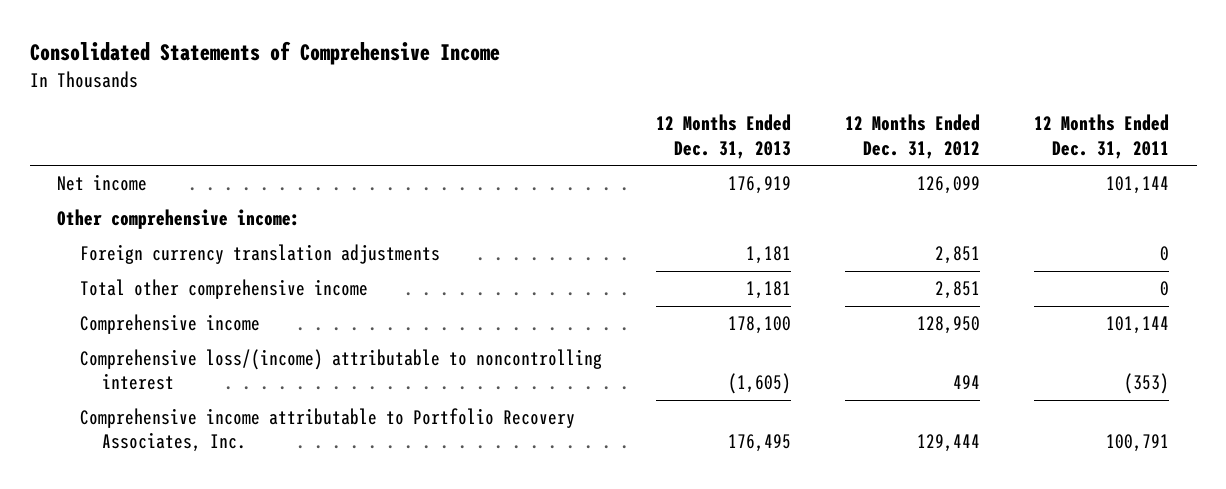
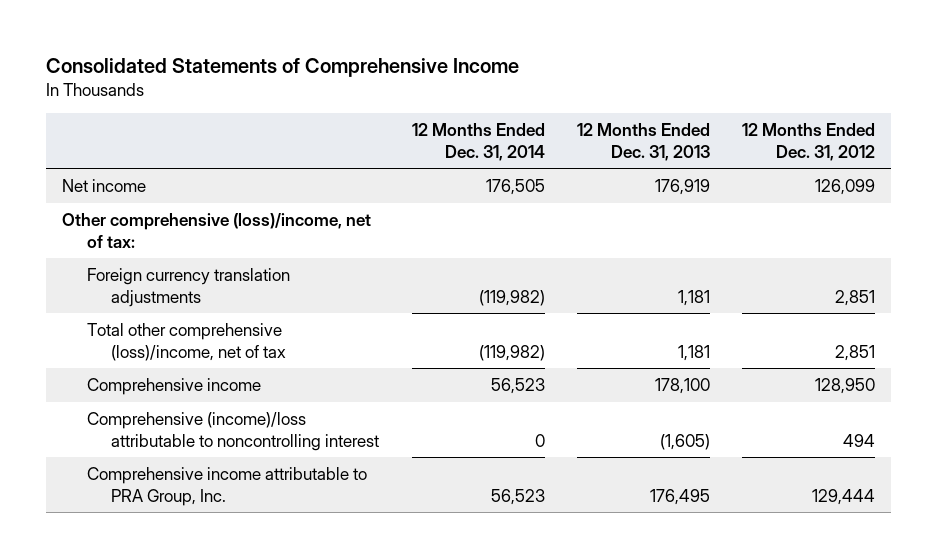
[1034,114,1170,159] 12 Months Ended Dec. 31, 2011 -> none
none -> [411,123,545,161] 12 Months Ended Dec. 31, 2014
[56,209,300,230] Other comprehensive income: -> [61,213,371,248] Other comprehensive (loss)/income, net of tax:
[79,279,368,300] Total other comprehensive income -> [86,323,287,361] Total other comprehensive (loss)/income, net of tax
[79,349,602,391] Comprehensive loss/(income) attributable to noncontrolling interest -> [86,412,380,451] Comprehensive (income)/loss attributable to noncontrolling interest
[79,408,575,453] Comprehensive income attributable to Portfolio Recovery Associates, Inc. -> [86,467,367,506] Comprehensive income attributable to PRA Group, Inc.

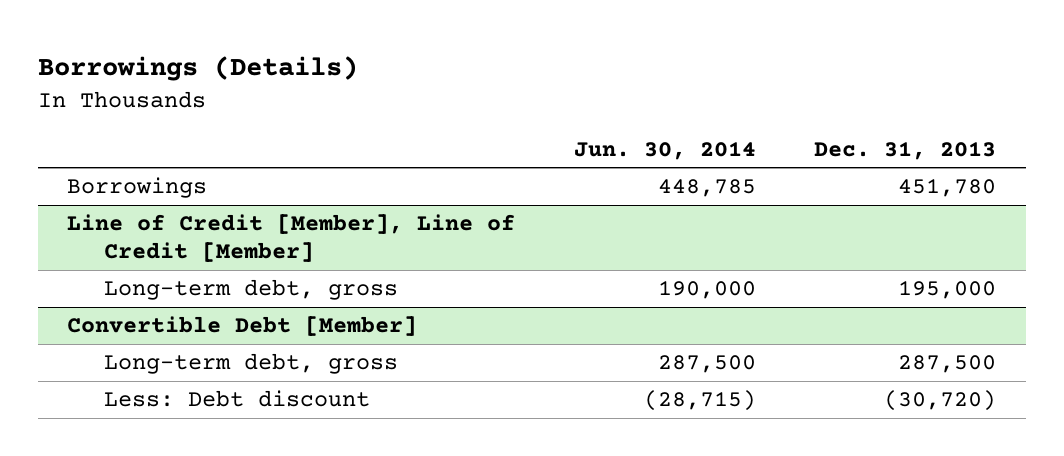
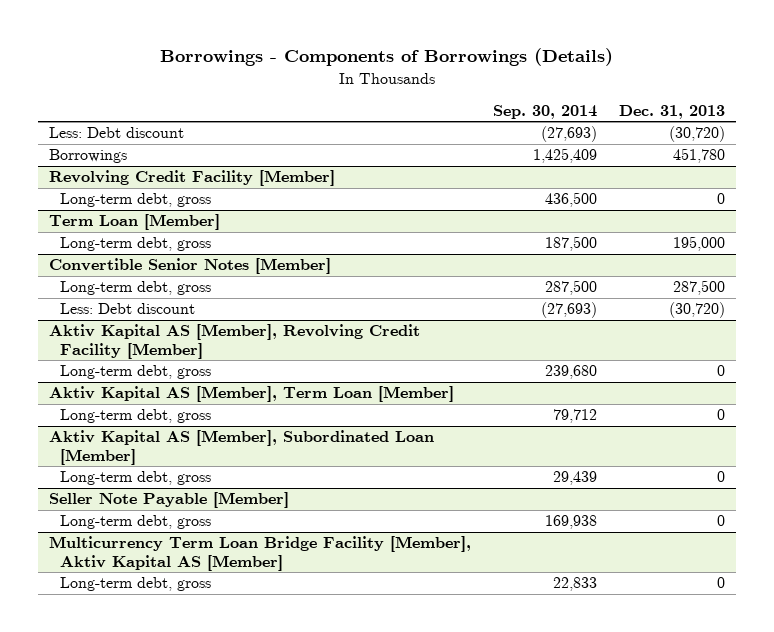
[37,55,358,81] Borrowings (Details) -> [160,48,614,67] Borrowings - Components of Borrowings (Details)
[573,140,756,160] Jun. 30, 2014 -> none
none -> [493,104,598,119] Sep. 30, 2014
none -> [49,127,185,139] Less: Debt discount
[67,214,516,263] Line of Credit [Member], Line of Credit [Member] -> none
none -> [49,170,336,187] Revolving Credit Facility [Member]
none -> [60,193,212,208] Long-term debt, gross
none -> [49,214,221,231] Term Loan [Member]
[67,316,418,337] Convertible Debt [Member] -> none
none -> [49,258,332,275] Convertible Senior Notes [Member]
none -> [49,324,421,359] Aktiv Kapital AS [Member], Revolving Credit Facility [Member]
none -> [60,365,212,380] Long-term debt, gross
none -> [49,386,455,403] Aktiv Kapital AS [Member], Term Loan [Member]
none -> [60,409,212,424] Long-term debt, gross
none -> [49,430,435,465] Aktiv Kapital AS [Member], Subordinated Loan [Member]
none -> [60,471,212,486] Long-term debt, gross
none -> [49,492,290,509] Seller Note Payable [Member]
none -> [60,515,212,530] Long-term debt, gross
none -> [49,536,472,571] Multicurrency Term Loan Bridge Facility [Member], Aktiv Kapital AS [Member]
none -> [60,577,212,592] Long-term debt, gross

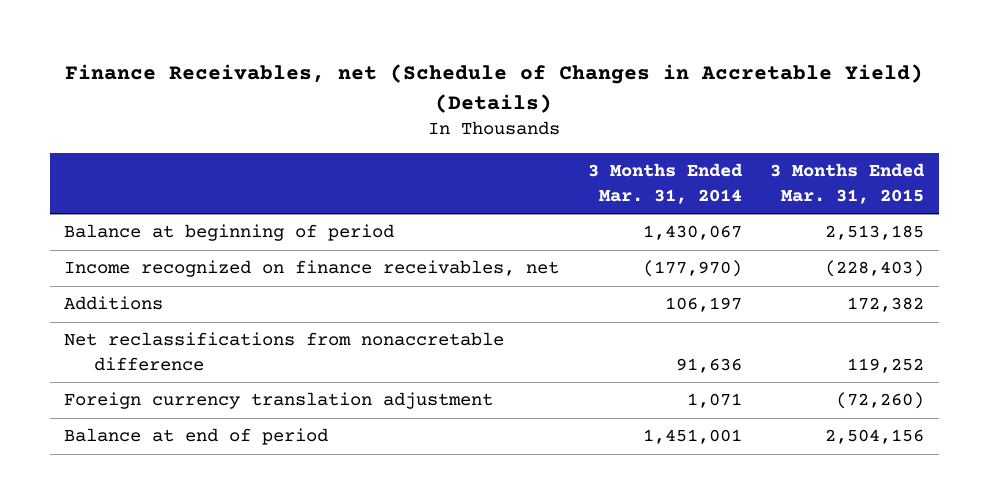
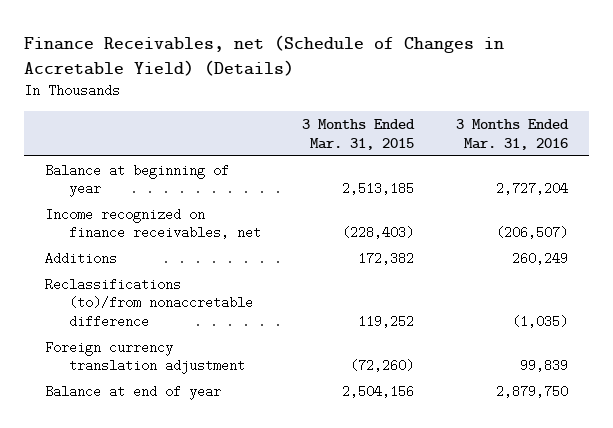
[587,163,743,204] 3 Months Ended Mar. 31, 2014 -> none
none -> [456,119,570,150] 3 Months Ended Mar. 31, 2016
[64,224,395,242] Balance at beginning of period -> [45,163,230,198] Balance at beginning of year
[64,332,505,371] Net reclassifications from nonaccretable difference -> [45,277,253,328] Reclassifications (to)/from nonaccretable difference
[64,428,329,446] Balance at end of period -> [45,384,222,400] Balance at end of year

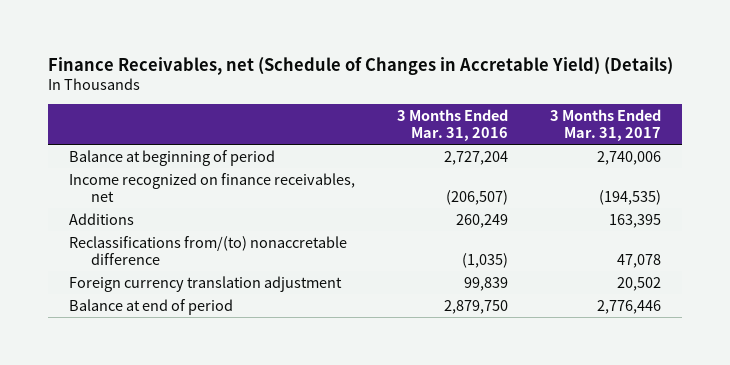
[302,119,416,150] 3 Months Ended Mar. 31, 2015 -> none
none -> [549,109,661,141] 3 Months Ended Mar. 31, 2017
[45,163,230,198] Balance at beginning of year -> [69,149,276,166] Balance at beginning of period
[45,277,253,328] Reclassifications (to)/from nonaccretable difference -> [69,235,348,265] Reclassifications from/(to) nonaccretable difference
[45,384,222,400] Balance at end of year -> [69,298,234,315] Balance at end of period

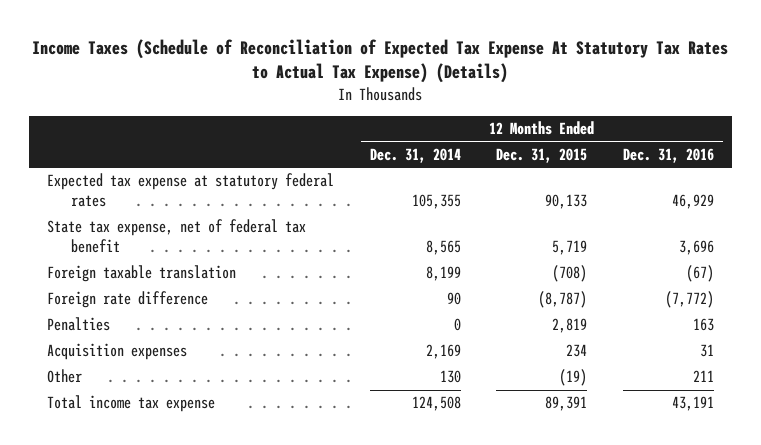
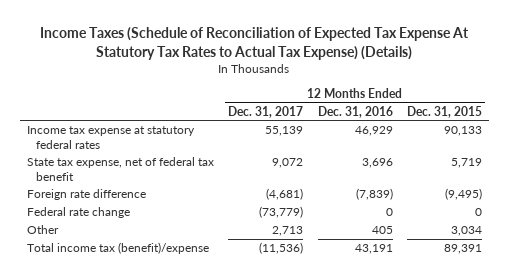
[369,147,461,163] Dec. 31, 2014 -> none
none -> [228,105,304,118] Dec. 31, 2017
[47,173,335,208] Expected tax expense at statutory federal rates -> [27,126,196,149] Income tax expense at statutory federal rates
[47,265,237,283] Foreign taxable translation -> none
[47,317,111,332] Penalties -> none
[47,343,188,361] Acquisition expenses -> none
[538,291,588,309] (8,787) -> [444,188,482,201] (9,495)
[664,291,714,309] (7,772) -> [355,188,393,201] (7,839)
none -> [27,207,131,219] Federal rate change
[559,369,588,387] (19) -> [450,226,482,237] 3,034
[692,370,714,383] 211 -> [371,226,393,235] 405
[47,395,216,413] Total income tax expense -> [27,242,210,255] Total income tax (benefit)/expense

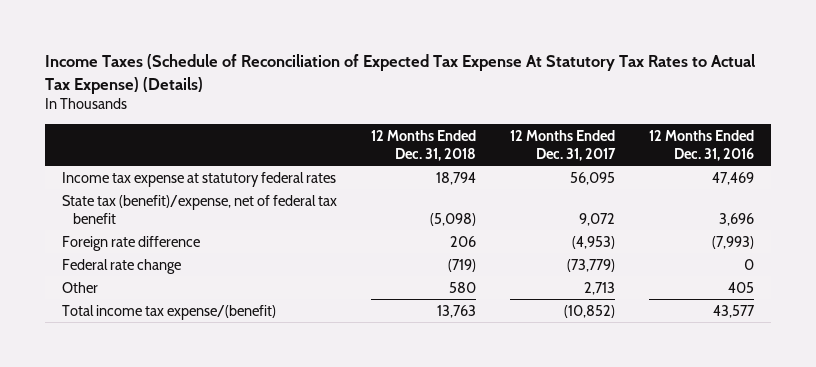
[406,105,482,118] Dec. 31, 2015 -> none
none -> [370,129,476,161] 12 Months Ended Dec. 31, 2018
[265,126,304,137] 55,139 -> [570,171,616,185] 56,095
[354,126,393,137] 46,929 -> [712,171,755,185] 47,469
[27,157,215,181] State tax expense, net of federal tax benefit -> [61,194,337,224] State tax (benefit)/expense, net of federal tax benefit
[266,188,304,201] (4,681) -> [572,235,616,249] (4,953)
[355,188,393,201] (7,839) -> [712,235,755,249] (7,993)
[27,242,210,255] Total income tax (benefit)/expense -> [61,304,276,320] Total income tax expense/(benefit)
[259,242,304,255] (11,536) -> [564,304,616,318] (10,852)
[354,244,393,255] 43,191 -> [713,304,756,318] 43,577

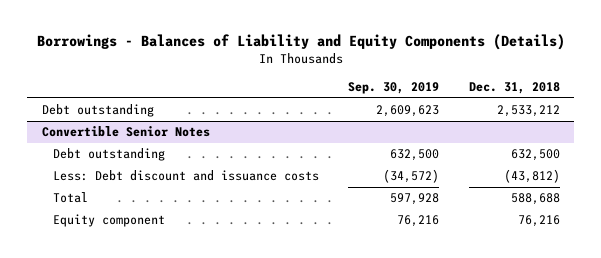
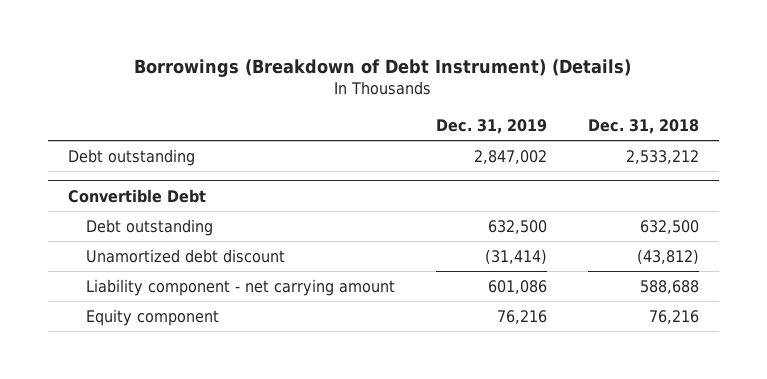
[36,34,565,51] Borrowings - Balances of Liability and Equity Components (Details) -> [134,58,632,77] Borrowings (Breakdown of Debt Instrument) (Details)
[348,81,440,94] Sep. 30, 2019 -> none
none -> [435,118,547,134] Dec. 31, 2019
[41,126,210,138] Convertible Senior Notes -> [68,188,207,203] Convertible Debt
[52,170,319,182] Less: Debt discount and issuance costs -> [86,248,286,263] Unamortized debt discount
[52,192,88,204] Total -> [86,278,396,296] Liability component - net carrying amount

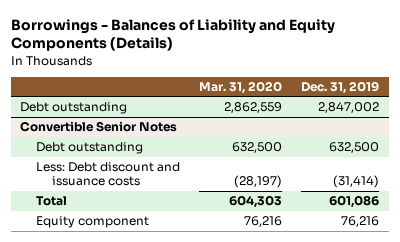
[134,58,632,77] Borrowings (Breakdown of Debt Instrument) (Details) -> [10,18,335,52] Borrowings - Balances of Liability and Equity Components (Details)
[587,118,699,134] Dec. 31, 2018 -> none
none -> [199,80,283,94] Mar. 31, 2020
[68,188,207,203] Convertible Debt -> [20,121,178,133] Convertible Senior Notes
[86,248,286,263] Unamortized debt discount -> [36,162,181,187] Less: Debt discount and issuance costs
[86,278,396,296] Liability component - net carrying amount -> [36,196,68,207] Total

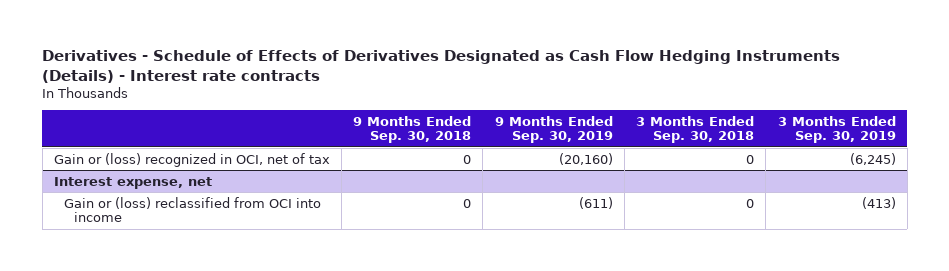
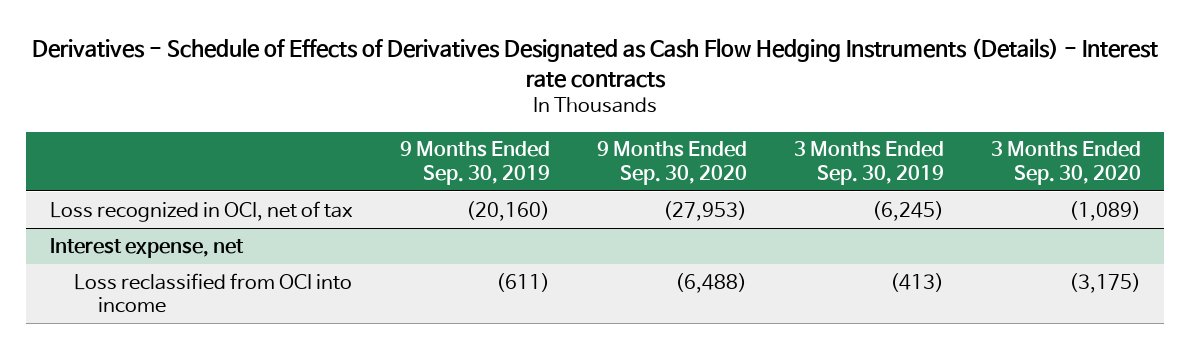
[353,115,472,144] 9 Months Ended Sep. 30, 2018 -> none
[636,115,755,144] 3 Months Ended Sep. 30, 2018 -> none
none -> [596,141,747,185] 9 Months Ended Sep. 30, 2020
none -> [990,141,1141,185] 3 Months Ended Sep. 30, 2020
[53,152,330,167] Gain or (loss) recognized in OCI, net of tax -> [49,200,353,222] Loss recognized in OCI, net of tax
[64,196,322,223] Gain or (loss) reclassified from OCI into income -> [73,272,352,314] Loss reclassified from OCI into income

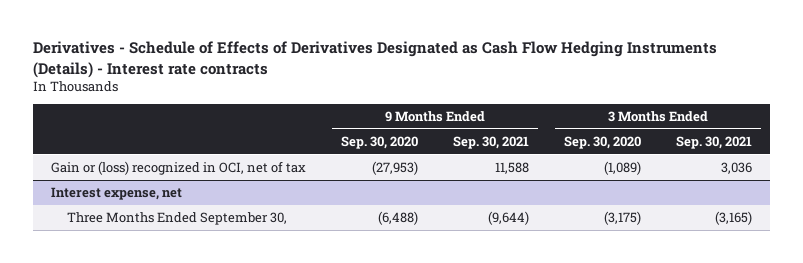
[399,141,550,185] 9 Months Ended Sep. 30, 2019 -> none
[793,141,944,185] 3 Months Ended Sep. 30, 2019 -> none
none -> [453,135,530,149] Sep. 30, 2021
none -> [676,135,753,149] Sep. 30, 2021
[49,200,353,222] Loss recognized in OCI, net of tax -> [50,161,306,176] Gain or (loss) recognized in OCI, net of tax
[73,272,352,314] Loss reclassified from OCI into income -> [67,212,288,226] Three Months Ended September 30,

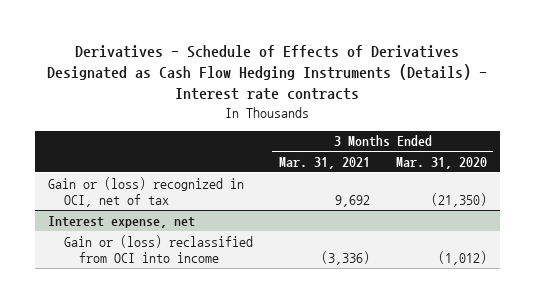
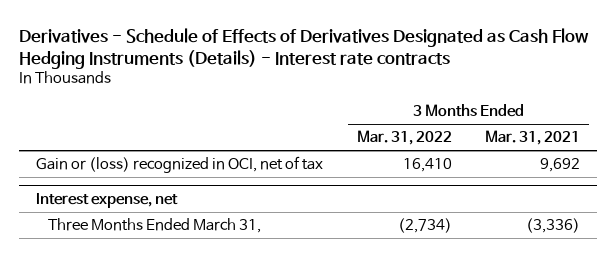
[395,156,487,169] Mar. 31, 2020 -> none
none -> [356,130,452,146] Mar. 31, 2022
[63,234,253,264] Gain or (loss) reclassified from OCI into income -> [48,218,262,234] Three Months Ended March 31,

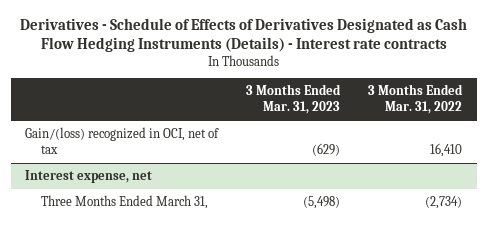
[485,130,581,146] Mar. 31, 2021 -> none
none -> [246,84,342,115] 3 Months Ended Mar. 31, 2023
[35,156,323,174] Gain or (loss) recognized in OCI, net of tax -> [24,127,219,155] Gain/(loss) recognized in OCI, net of tax

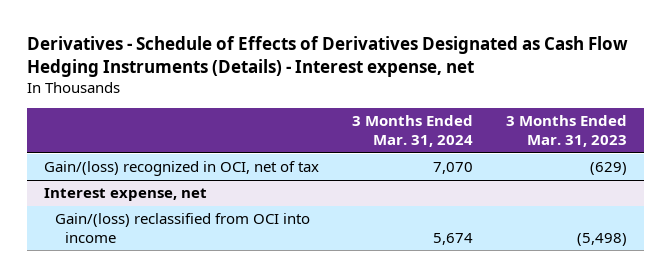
[19,17,467,53] Derivatives - Schedule of Effects of Derivatives Designated as Cash Flow Hedging Instruments (Details) - Interest rate contracts -> [27,36,629,78] Derivatives - Schedule of Effects of Derivatives Designated as Cash Flow Hedging Instruments (Details) - Interest expense, net
[368,84,464,115] 3 Months Ended Mar. 31, 2022 -> none
none -> [351,115,473,148] 3 Months Ended Mar. 31, 2024
[40,195,208,210] Three Months Ended March 31, -> [54,213,310,243] Gain/(loss) reclassified from OCI into income

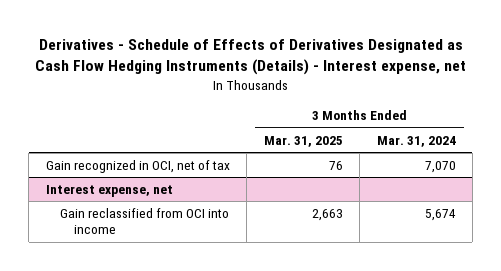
[506,115,628,148] 3 Months Ended Mar. 31, 2023 -> none
none -> [263,135,343,147] Mar. 31, 2025
[43,161,319,177] Gain/(loss) recognized in OCI, net of tax -> [45,160,230,174] Gain recognized in OCI, net of tax
[54,213,310,243] Gain/(loss) reclassified from OCI into income -> [59,208,229,235] Gain reclassified from OCI into income

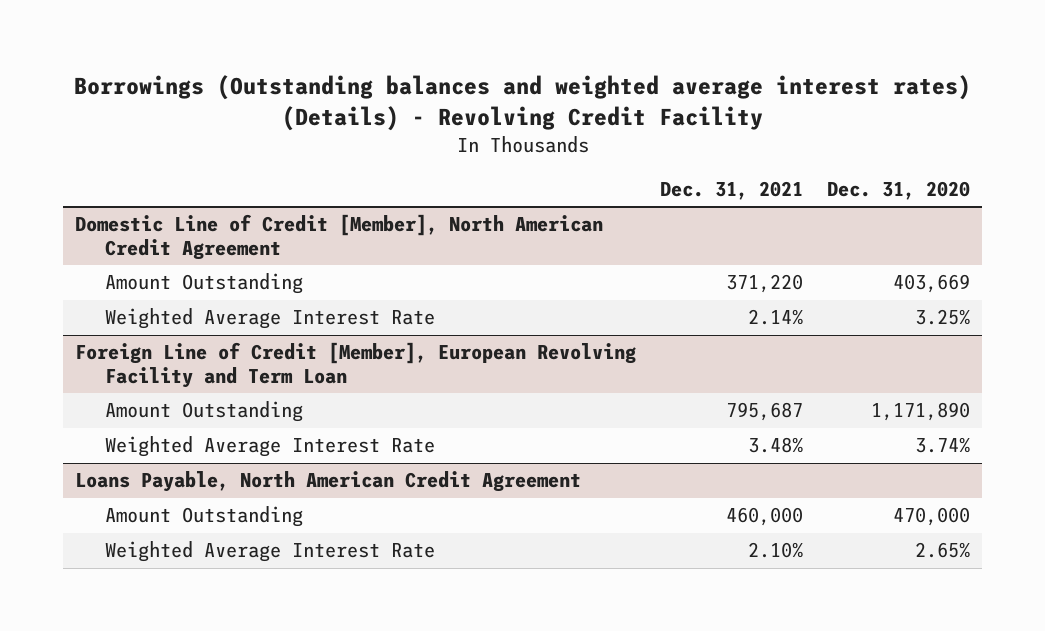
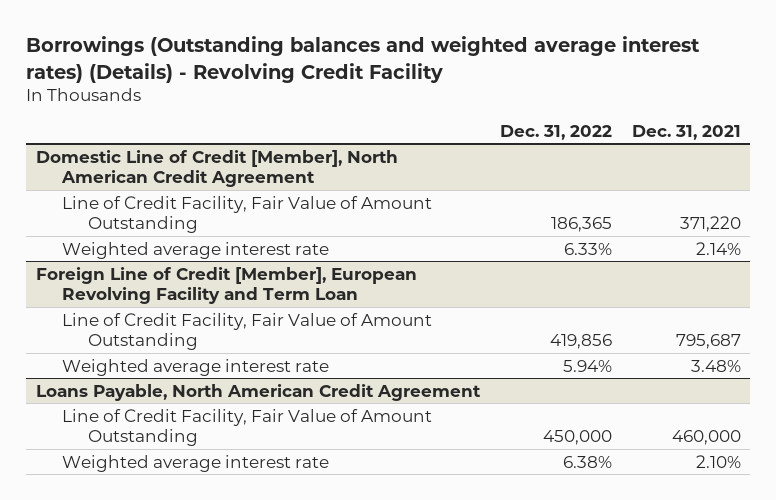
[827,180,971,200] Dec. 31, 2020 -> none
none -> [499,124,612,140] Dec. 31, 2022
[104,273,303,295] Amount Outstanding -> [61,195,432,234] Line of Credit Facility, Fair Value of Amount Outstanding
[104,308,435,330] Weighted Average Interest Rate -> [61,241,329,259] Weighted average interest rate
[104,401,303,423] Amount Outstanding -> [61,312,432,351] Line of Credit Facility, Fair Value of Amount Outstanding
[104,436,435,458] Weighted Average Interest Rate -> [61,358,329,376] Weighted average interest rate
[104,506,303,528] Amount Outstanding -> [61,408,432,447] Line of Credit Facility, Fair Value of Amount Outstanding
[104,541,435,563] Weighted Average Interest Rate -> [61,454,329,472] Weighted average interest rate

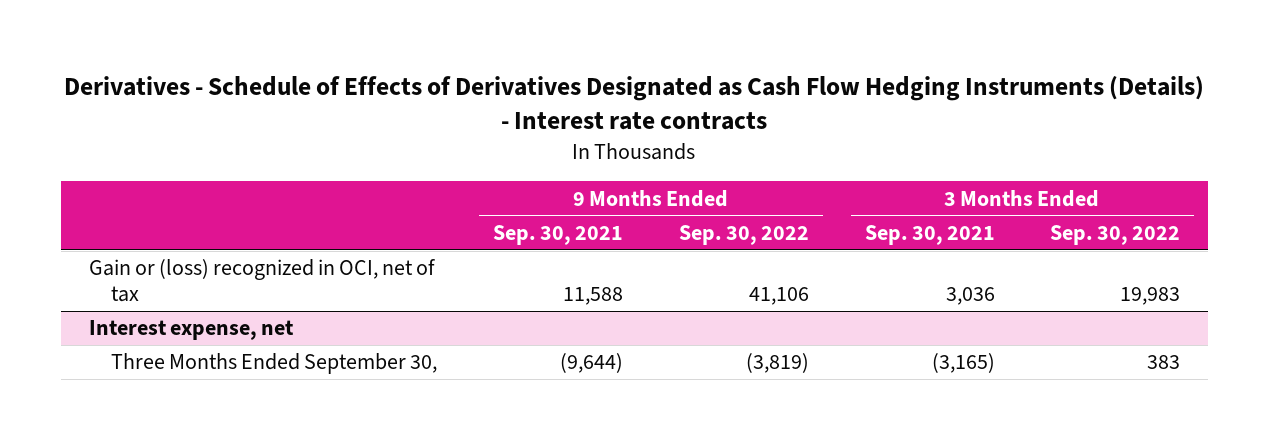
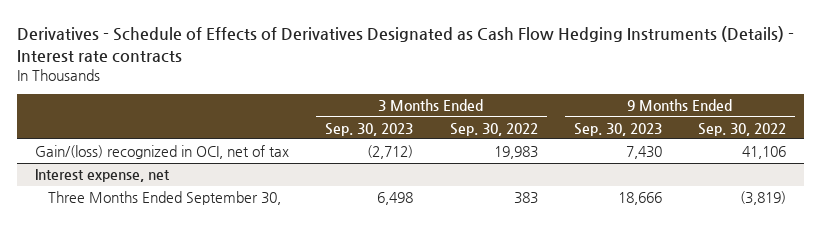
[493,224,624,245] Sep. 30, 2021 -> none
[864,224,995,245] Sep. 30, 2021 -> none
none -> [325,122,414,136] Sep. 30, 2023
none -> [573,122,662,136] Sep. 30, 2023
[88,259,436,302] Gain or (loss) recognized in OCI, net of tax -> [34,145,289,160] Gain/(loss) recognized in OCI, net of tax

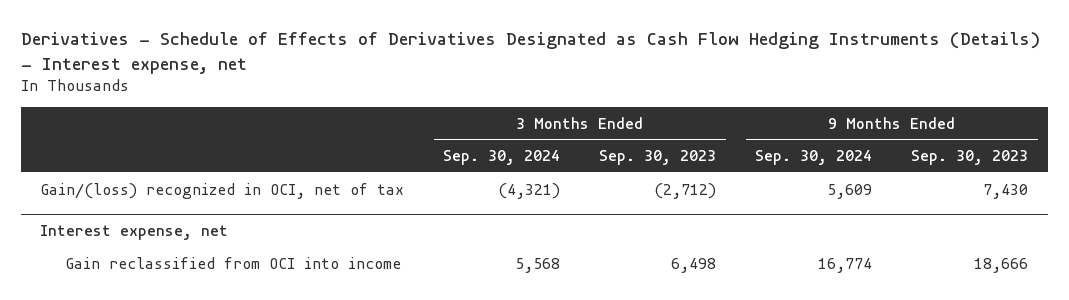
[16,25,794,63] Derivatives - Schedule of Effects of Derivatives Designated as Cash Flow Hedging Instruments (Details) - Interest rate contracts -> [20,32,1040,74] Derivatives - Schedule of Effects of Derivatives Designated as Cash Flow Hedging Instruments (Details) - Interest expense, net
[449,122,538,136] Sep. 30, 2022 -> none
[698,122,787,136] Sep. 30, 2022 -> none
none -> [443,149,561,165] Sep. 30, 2024
none -> [755,149,873,165] Sep. 30, 2024
[47,191,281,206] Three Months Ended September 30, -> [65,256,402,269] Gain reclassified from OCI into income

